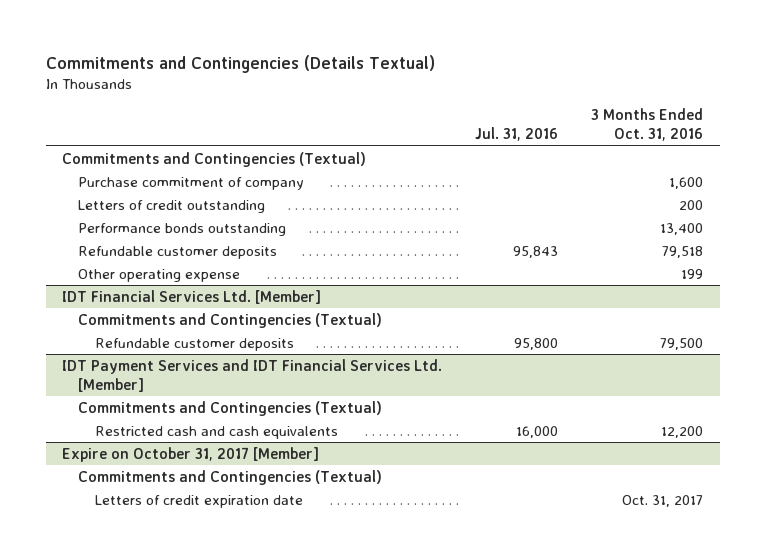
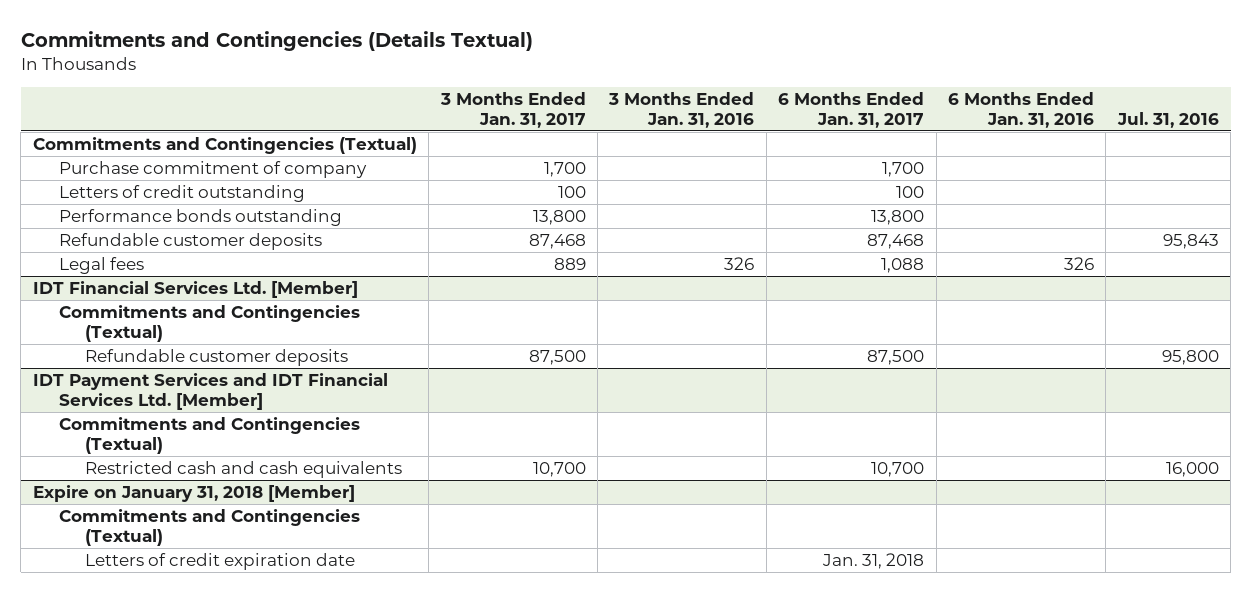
[591,108,704,142] 3 Months Ended Oct. 31, 2016 -> none
none -> [439,91,586,128] 3 Months Ended Jan. 31, 2017
none -> [608,91,755,128] 3 Months Ended Jan. 31, 2016
none -> [778,91,925,128] 6 Months Ended Jan. 31, 2017
none -> [947,91,1094,128] 6 Months Ended Jan. 31, 2016
[78,268,241,282] Other operating expense -> [58,257,144,275] Legal fees
[62,446,320,462] Expire on October 31, 2017 [Member] -> [32,485,355,503] Expire on January 31, 2018 [Member]

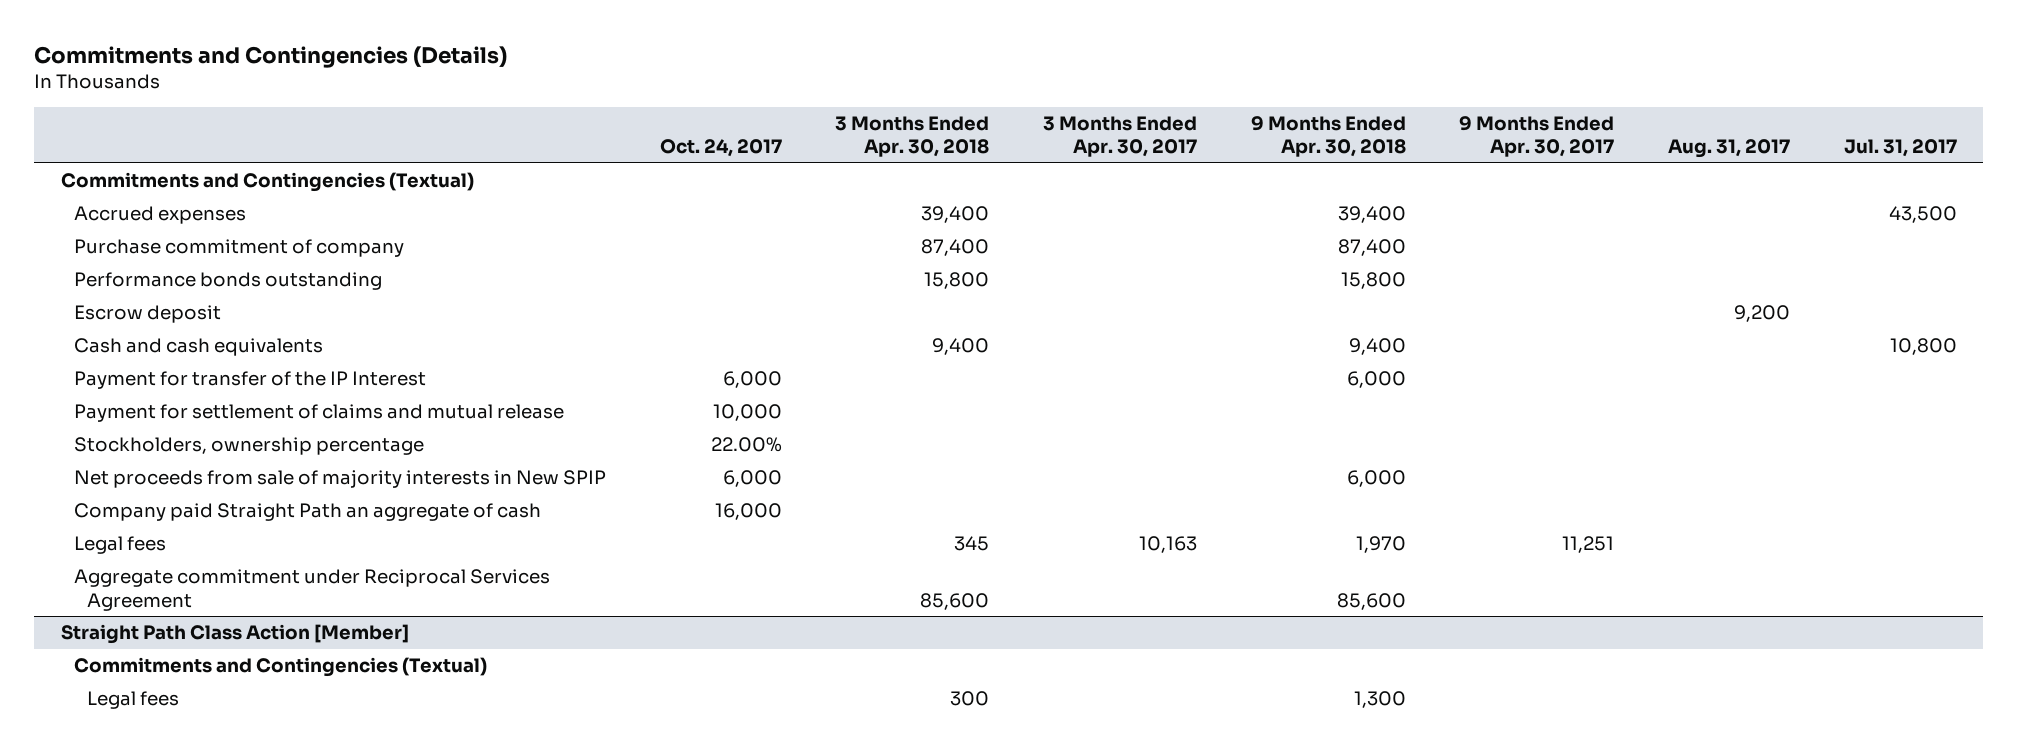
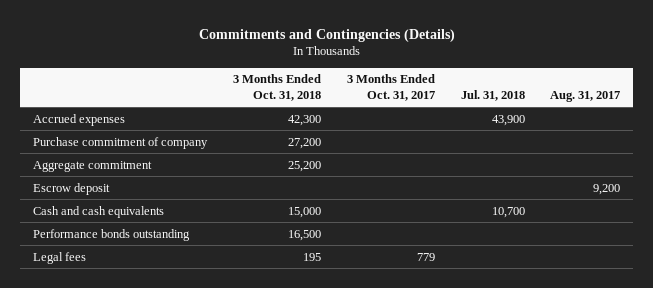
[659,139,782,158] Oct. 24, 2017 -> none
[835,116,990,158] 3 Months Ended Apr. 30, 2018 -> none
[1042,116,1197,158] 3 Months Ended Apr. 30, 2017 -> none
[1250,116,1406,158] 9 Months Ended Apr. 30, 2018 -> none
[1459,116,1615,158] 9 Months Ended Apr. 30, 2017 -> none
[1843,139,1957,158] Jul. 31, 2017 -> none
none -> [232,74,321,101] 3 Months Ended Oct. 31, 2018
none -> [346,74,435,101] 3 Months Ended Oct. 31, 2017
none -> [460,89,525,101] Jul. 31, 2018
[60,172,474,193] Commitments and Contingencies (Textual) -> none
none -> [32,160,152,172] Aggregate commitment
[73,371,426,390] Payment for transfer of the IP Interest -> none
[73,404,564,423] Payment for settlement of claims and mutual release -> none
[73,437,424,456] Stockholders, ownership percentage -> none
[73,470,606,489] Net proceeds from sale of majority interests in New SPIP -> none
[73,503,541,522] Company paid Straight Path an aggregate of cash -> none
[73,272,382,291] Performance bonds outstanding -> [32,228,190,241] Performance bonds outstanding
[73,569,550,611] Aggregate commitment under Reciprocal Services Agreement -> none
[60,624,409,645] Straight Path Class Action [Member] -> none
[73,657,487,678] Commitments and Contingencies (Textual) -> none
[87,691,180,710] Legal fees -> none

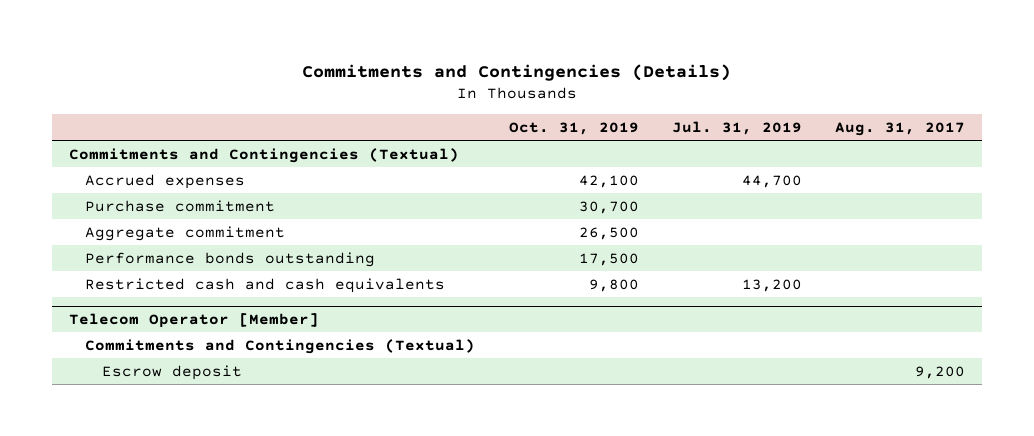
[232,74,321,101] 3 Months Ended Oct. 31, 2018 -> none
[346,74,435,101] 3 Months Ended Oct. 31, 2017 -> none
[460,89,525,101] Jul. 31, 2018 -> none
none -> [508,122,639,136] Oct. 31, 2019
none -> [671,121,802,136] Jul. 31, 2019
none -> [68,147,459,163] Commitments and Contingencies (Textual)
[32,136,208,149] Purchase commitment of company -> [85,199,276,212] Purchase commitment
[32,182,110,195] Escrow deposit -> none
[32,205,164,218] Cash and cash equivalents -> none
[32,251,86,264] Legal fees -> none
none -> [85,277,446,293] Restricted cash and cash equivalents
none -> [68,313,319,329] Telecom Operator [Member]
none -> [85,338,476,354] Commitments and Contingencies (Textual)
none -> [101,364,242,380] Escrow deposit

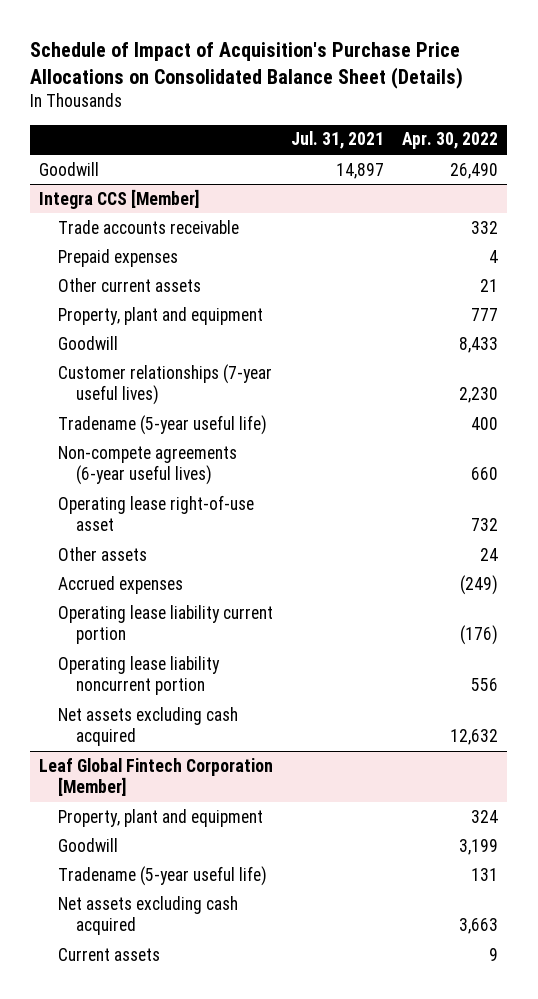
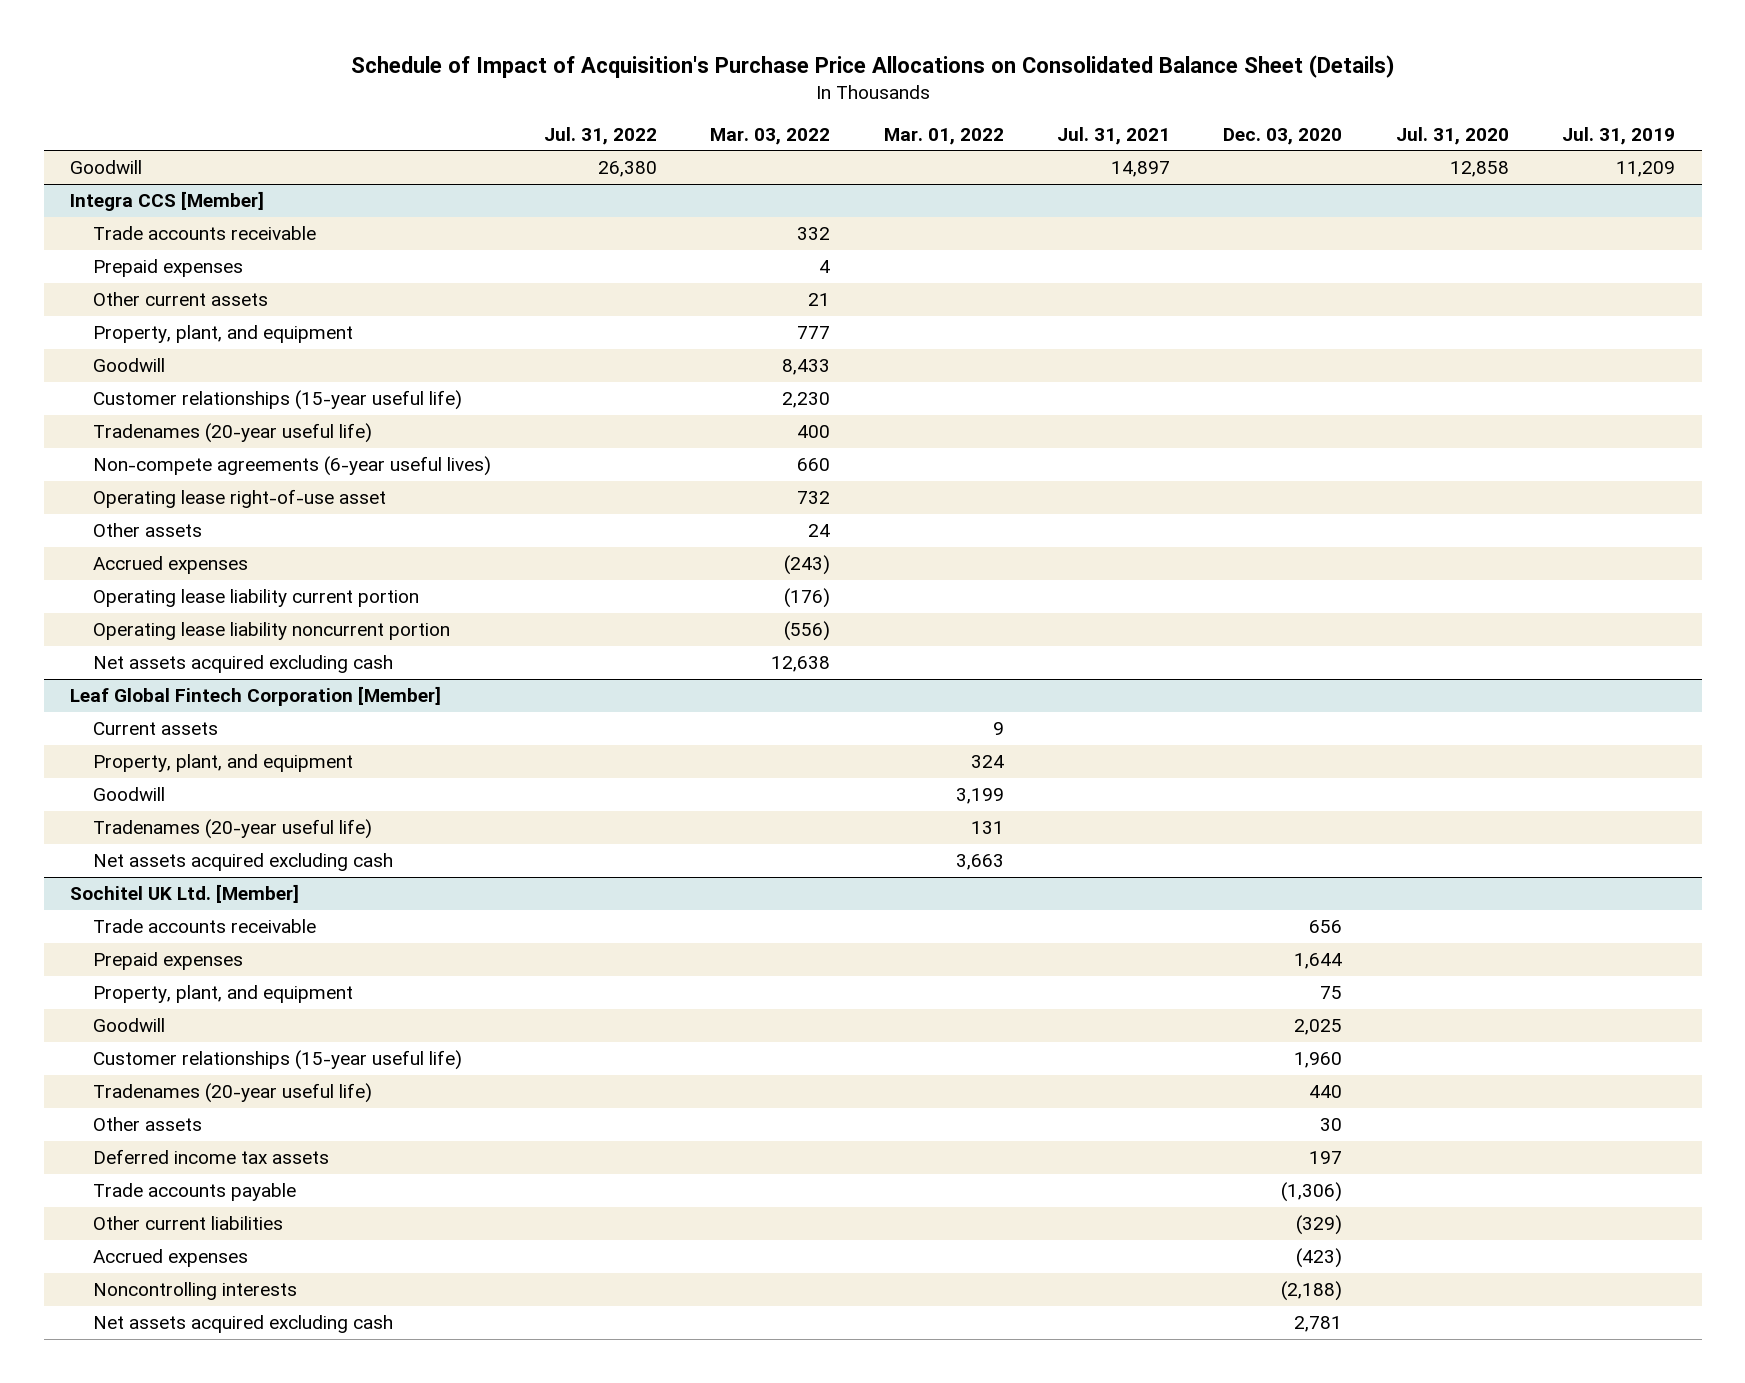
[402,132,499,150] Apr. 30, 2022 -> none
none -> [543,126,657,145] Jul. 31, 2022
none -> [710,127,831,145] Mar. 03, 2022
none -> [883,127,1004,145] Mar. 01, 2022
none -> [1223,127,1343,145] Dec. 03, 2020
none -> [1395,126,1509,145] Jul. 31, 2020
none -> [1561,126,1675,145] Jul. 31, 2019
[57,306,263,325] Property, plant and equipment -> [92,325,353,344] Property, plant, and equipment
[57,363,272,406] Customer relationships (7-year useful lives) -> [92,390,462,411] Customer relationships (15-year useful life)
[57,414,267,435] Tradename (5-year useful life) -> [92,423,372,444] Tradenames (20-year useful life)
[57,706,238,747] Net assets excluding cash acquired -> [92,655,393,674] Net assets acquired excluding cash
[57,808,263,827] Property, plant and equipment -> none
[57,865,267,886] Tradename (5-year useful life) -> none
[57,895,238,936] Net assets excluding cash acquired -> none
none -> [92,754,353,773] Property, plant, and equipment
[57,837,118,852] Goodwill -> [92,787,165,802] Goodwill
none -> [92,819,372,840] Tradenames (20-year useful life)
none -> [92,853,393,872] Net assets acquired excluding cash
none -> [70,884,300,904] Sochitel UK Ltd. [Member]
none -> [92,919,316,934] Trade accounts receivable
none -> [92,952,243,971] Prepaid expenses
none -> [92,985,353,1004] Property, plant, and equipment
none -> [92,1018,165,1033] Goodwill
none -> [92,1050,462,1071] Customer relationships (15-year useful life)
none -> [92,1083,372,1104] Tradenames (20-year useful life)
none -> [92,1117,202,1132] Other assets
none -> [92,1149,329,1165] Deferred income tax assets
none -> [92,1183,296,1202] Trade accounts payable
none -> [92,1216,283,1231] Other current liabilities
none -> [92,1249,248,1268] Accrued expenses
none -> [92,1282,297,1301] Noncontrolling interests
none -> [92,1315,393,1334] Net assets acquired excluding cash

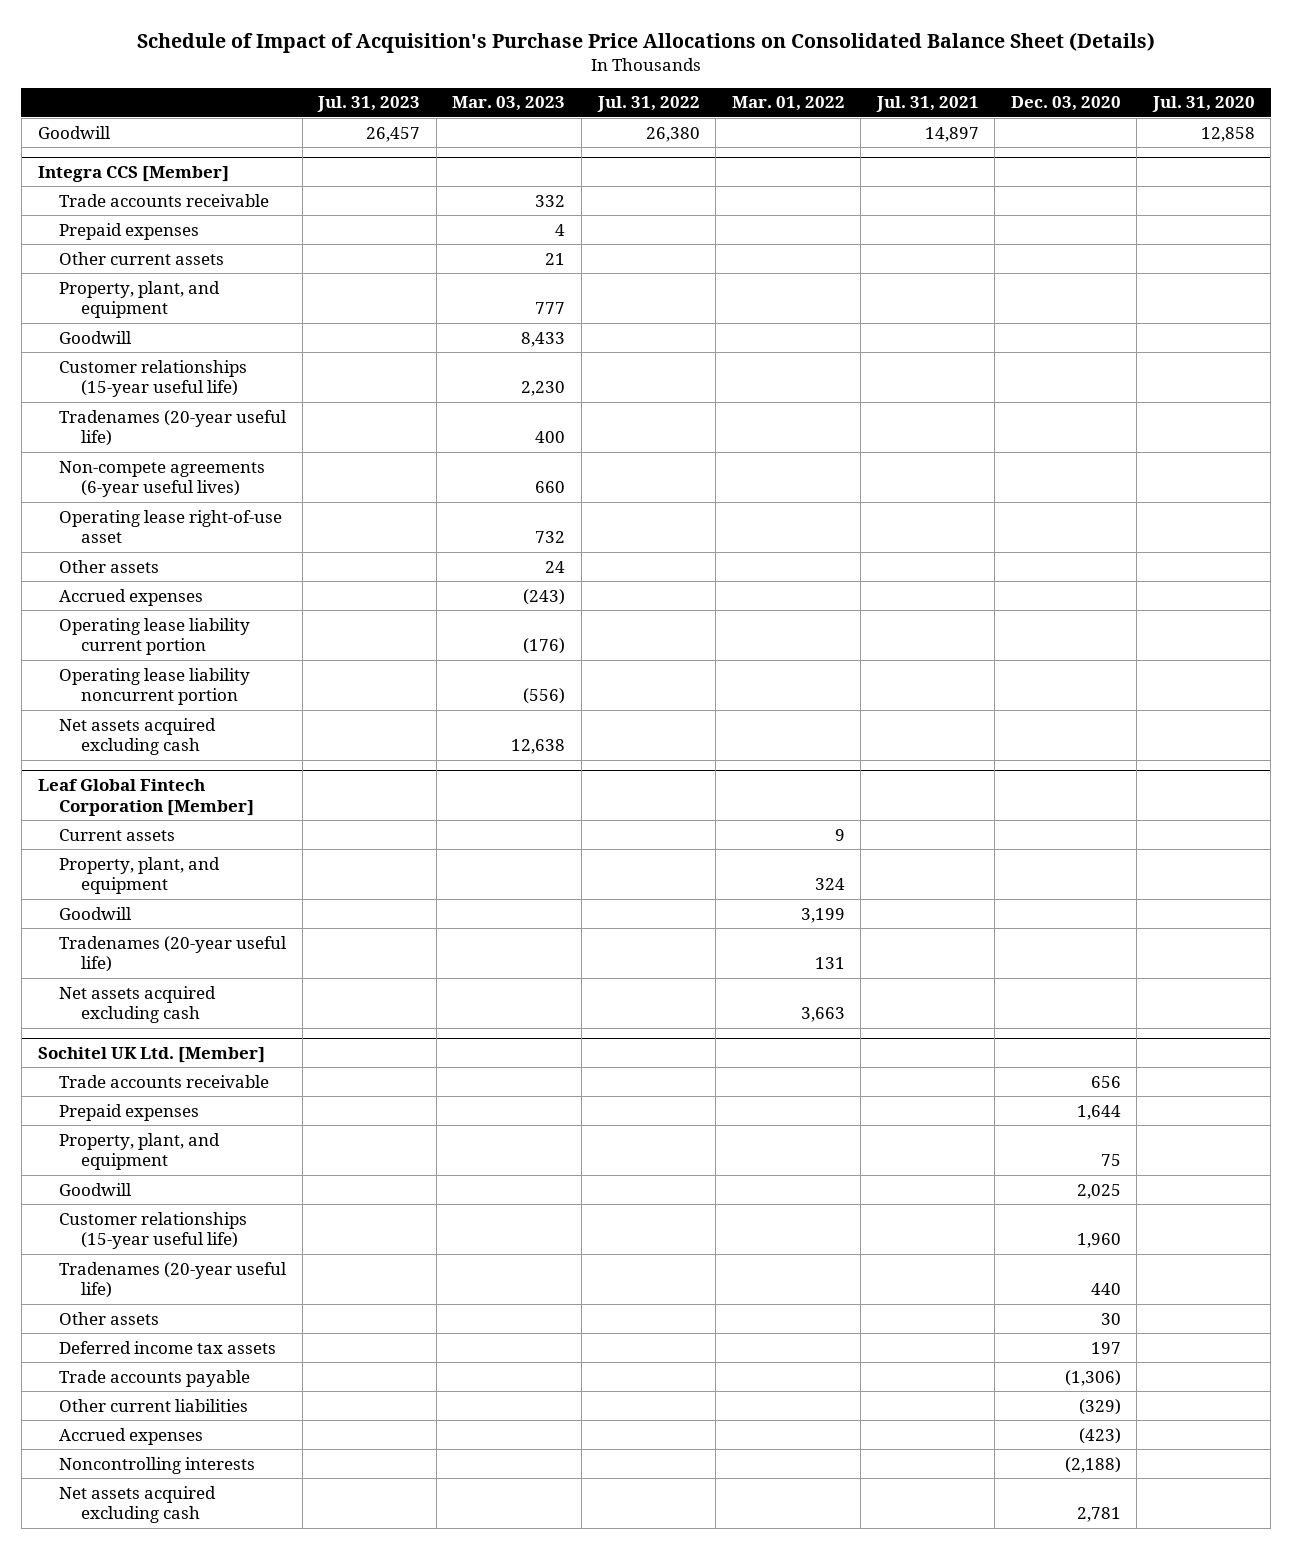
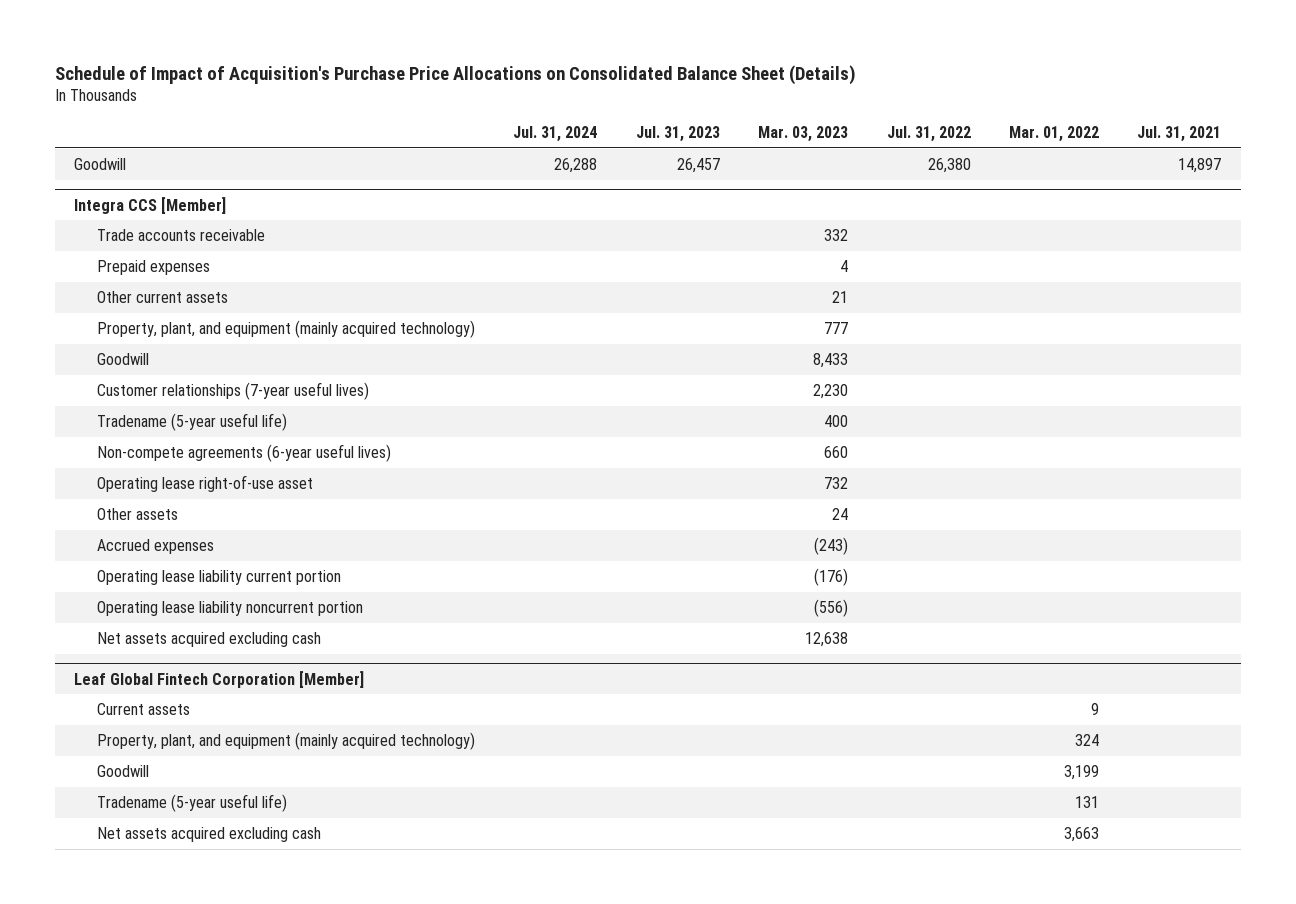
[1010,96,1121,112] Dec. 03, 2020 -> none
[1151,96,1255,113] Jul. 31, 2020 -> none
none -> [513,126,598,143] Jul. 31, 2024
[59,280,221,319] Property, plant, and equipment -> [97,319,476,338] Property, plant, and equipment (mainly acquired technology)
[59,359,248,398] Customer relationships (15-year useful life) -> [97,381,370,400] Customer relationships (7-year useful lives)
[59,409,288,447] Tradenames (20-year useful life) -> [97,412,288,431] Tradename (5-year useful life)
[59,856,221,895] Property, plant, and equipment -> [97,731,476,750] Property, plant, and equipment (mainly acquired technology)
[59,935,288,973] Tradenames (20-year useful life) -> [97,793,288,812] Tradename (5-year useful life)
[37,1046,265,1063] Sochitel UK Ltd. [Member] -> none
[59,1074,270,1088] Trade accounts receivable -> none
[59,1103,200,1121] Prepaid expenses -> none
[59,1132,221,1171] Property, plant, and equipment -> none
[59,1182,133,1196] Goodwill -> none
[59,1211,248,1250] Customer relationships (15-year useful life) -> none
[59,1261,288,1299] Tradenames (20-year useful life) -> none
[59,1311,160,1325] Other assets -> none
[59,1340,277,1354] Deferred income tax assets -> none
[59,1369,251,1387] Trade accounts payable -> none
[59,1398,249,1412] Other current liabilities -> none
[59,1427,204,1445] Accrued expenses -> none
[59,1456,256,1474] Noncontrolling interests -> none
[59,1485,217,1524] Net assets acquired excluding cash -> none

